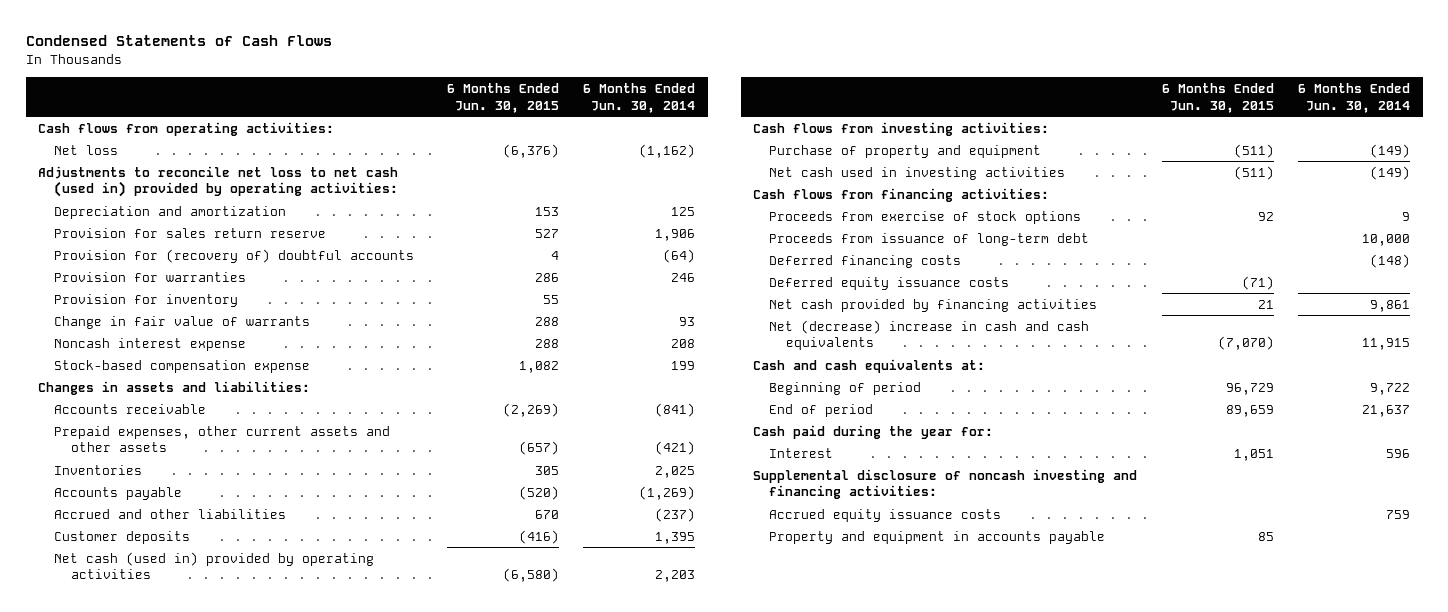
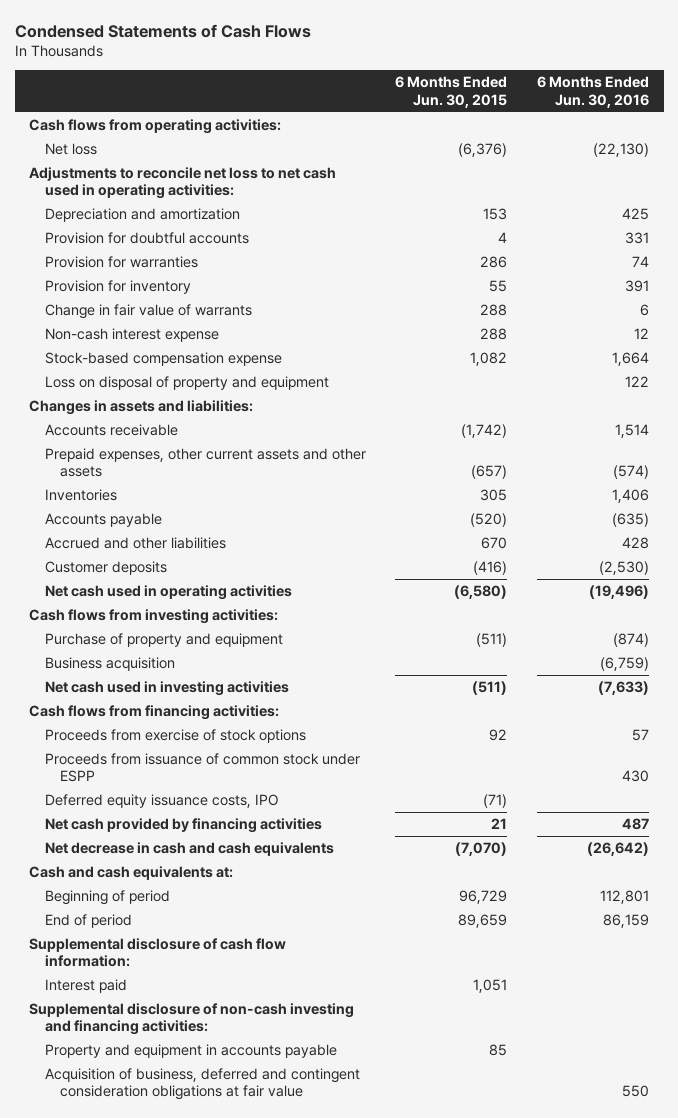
[583,83,696,113] 6 Months Ended Jun. 30, 2014 -> none
none -> [536,76,649,108] 6 Months Ended Jun. 30, 2016
[37,165,399,198] Adjustments to reconcile net loss to net cash (used in) provided by operating activities: -> [29,167,337,200] Adjustments to reconcile net loss to net cash used in operating activities:
[54,227,327,238] Provision for sales return reserve -> none
[54,248,415,263] Provision for (recovery of) doubtful accounts -> [44,232,249,245] Provision for doubtful accounts
[54,337,247,351] Noncash interest expense -> [44,328,219,343] Non-cash interest expense
none -> [44,376,329,391] Loss on disposal of property and equipment
[502,402,559,417] (2,269) -> [461,424,508,439] (1,742)
[54,551,375,580] Net cash (used in) provided by operating activities -> [44,585,292,601] Net cash used in operating activities
none -> [44,657,175,672] Business acquisition
[769,232,1090,246] Proceeds from issuance of long-term debt -> none
[769,254,962,268] Deferred financing costs -> none
none -> [44,753,360,783] Proceeds from issuance of common stock under ESPP
[769,276,1010,290] Deferred equity issuance costs -> [44,794,279,809] Deferred equity issuance costs, IPO
[769,319,1090,351] Net (decrease) increase in cash and cash equivalents -> [44,842,334,857] Net decrease in cash and cash equivalents
[752,424,993,439] Cash paid during the year for: -> none
[769,508,1002,522] Accrued equity issuance costs -> none
none -> [29,938,287,968] Supplemental disclosure of cash flow information:
[769,447,834,458] Interest -> [44,979,127,994] Interest paid
[752,468,1137,500] Supplemental disclosure of noncash investing and financing activities: -> [29,1003,355,1036] Supplemental disclosure of non-cash investing and financing activities:
none -> [44,1068,360,1101] Acquisition of business, deferred and contingent consideration obligations at fair value

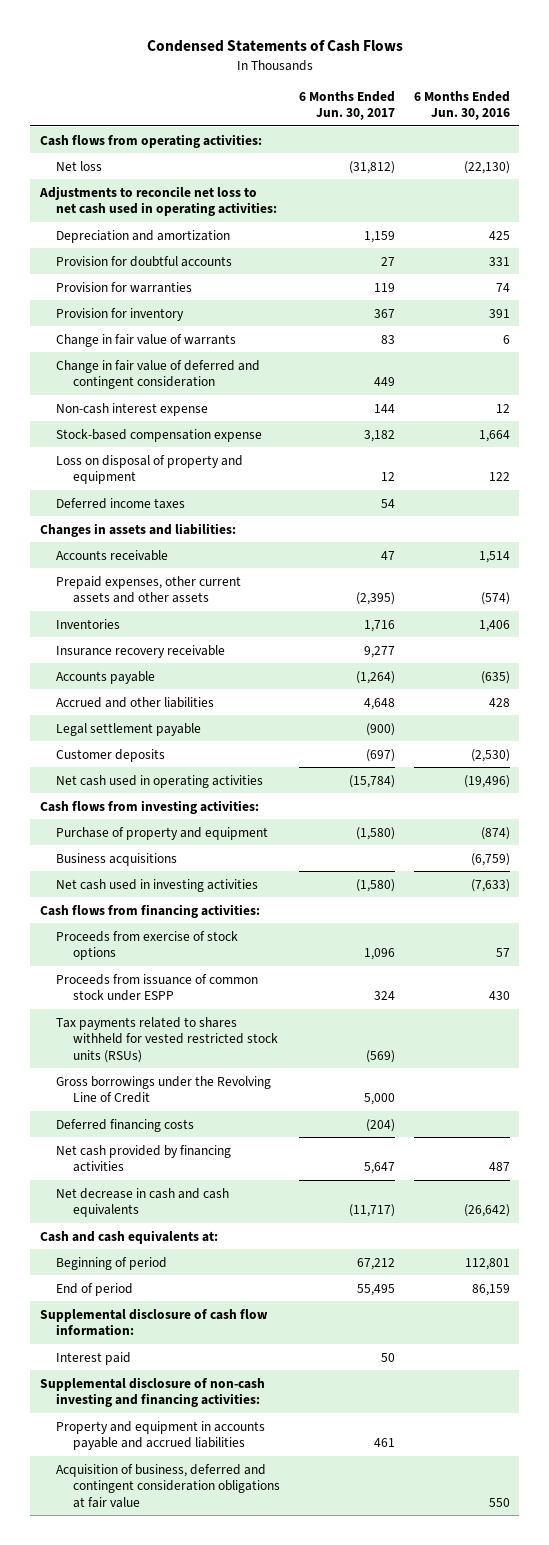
[395,76,508,108] 6 Months Ended Jun. 30, 2015 -> none
none -> [298,90,395,121] 6 Months Ended Jun. 30, 2017
none -> [56,359,261,390] Change in fair value of deferred and contingent consideration
none -> [56,497,186,509] Deferred income taxes
none -> [56,644,226,658] Insurance recovery receivable
none -> [56,722,202,736] Legal settlement payable
[44,657,175,672] Business acquisition -> [56,852,178,866] Business acquisitions
[44,794,279,809] Deferred equity issuance costs, IPO -> none
none -> [56,1016,278,1063] Tax payments related to shares withheld for vested restricted stock units (RSUs)
none -> [56,1075,272,1104] Gross borrowings under the Revolving Line of Credit
none -> [56,1118,195,1132] Deferred financing costs
[44,1044,337,1059] Property and equipment in accounts payable -> [56,1420,266,1451] Property and equipment in accounts payable and accrued liabilities

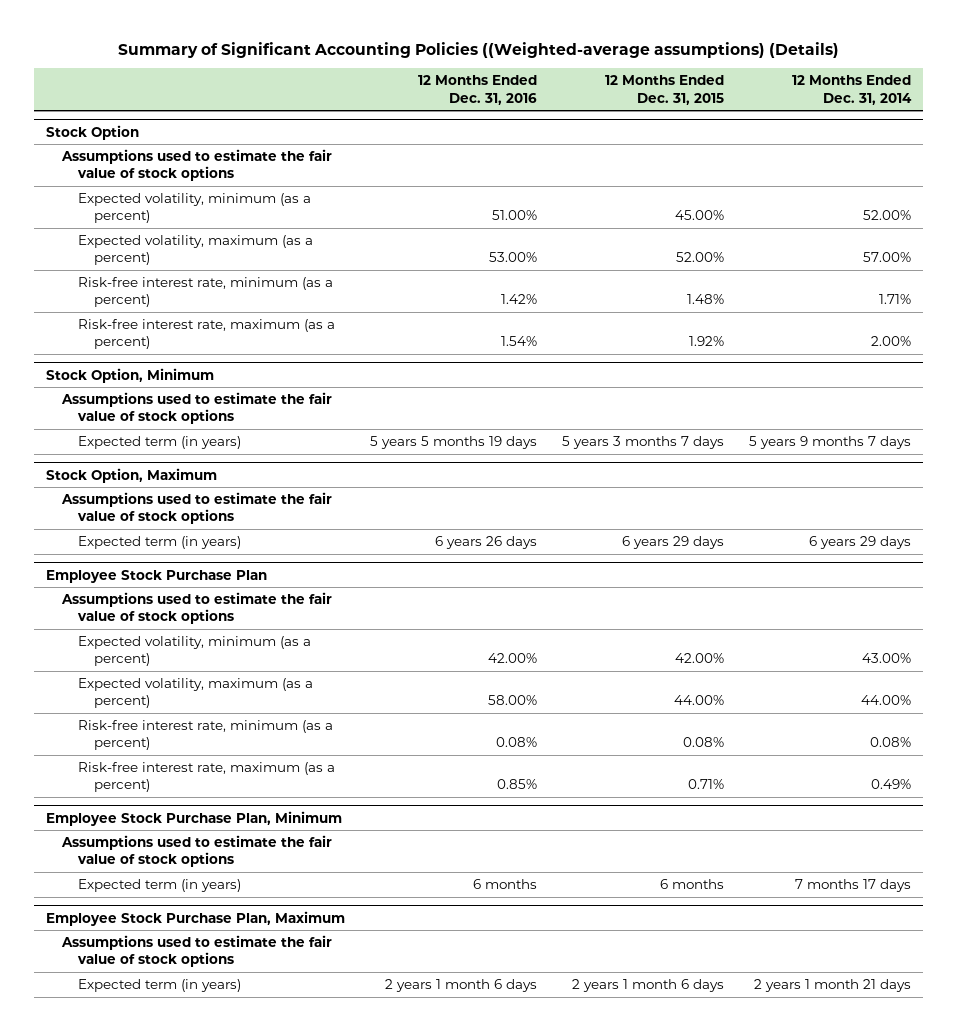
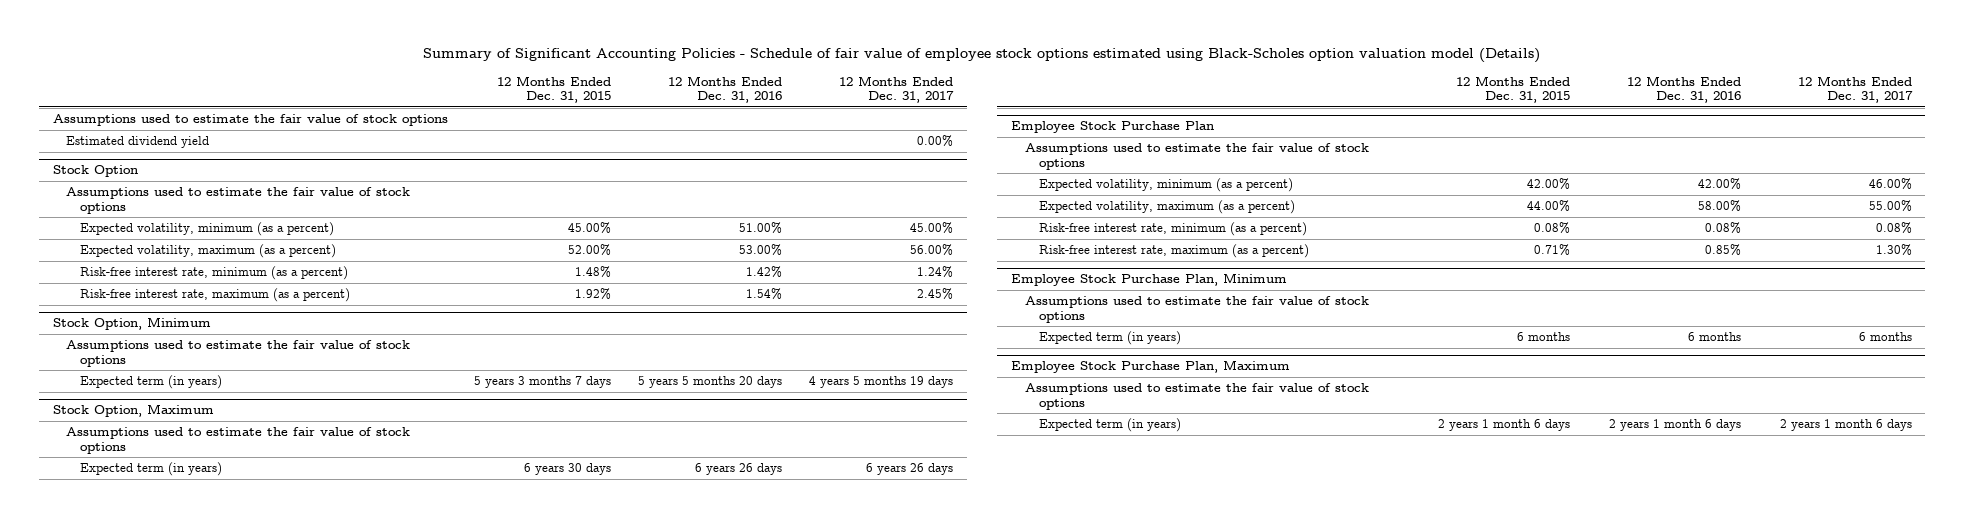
[117,41,839,58] Summary of Significant Accounting Policies ((Weighted-average assumptions) (Details) -> [423,48,1541,64] Summary of Significant Accounting Policies - Schedule of fair value of employee stock options estimated using Black-Scholes option valuation model (Details)
[791,75,912,105] 12 Months Ended Dec. 31, 2014 -> none
none -> [839,75,955,104] 12 Months Ended Dec. 31, 2017
none -> [52,114,448,127] Assumptions used to estimate the fair value of stock options
none -> [66,136,210,149] Estimated dividend yield
[370,436,538,450] 5 years 5 months 19 days -> [638,376,783,389] 5 years 5 months 20 days
[622,536,725,550] 6 years 29 days -> [524,463,612,476] 6 years 30 days

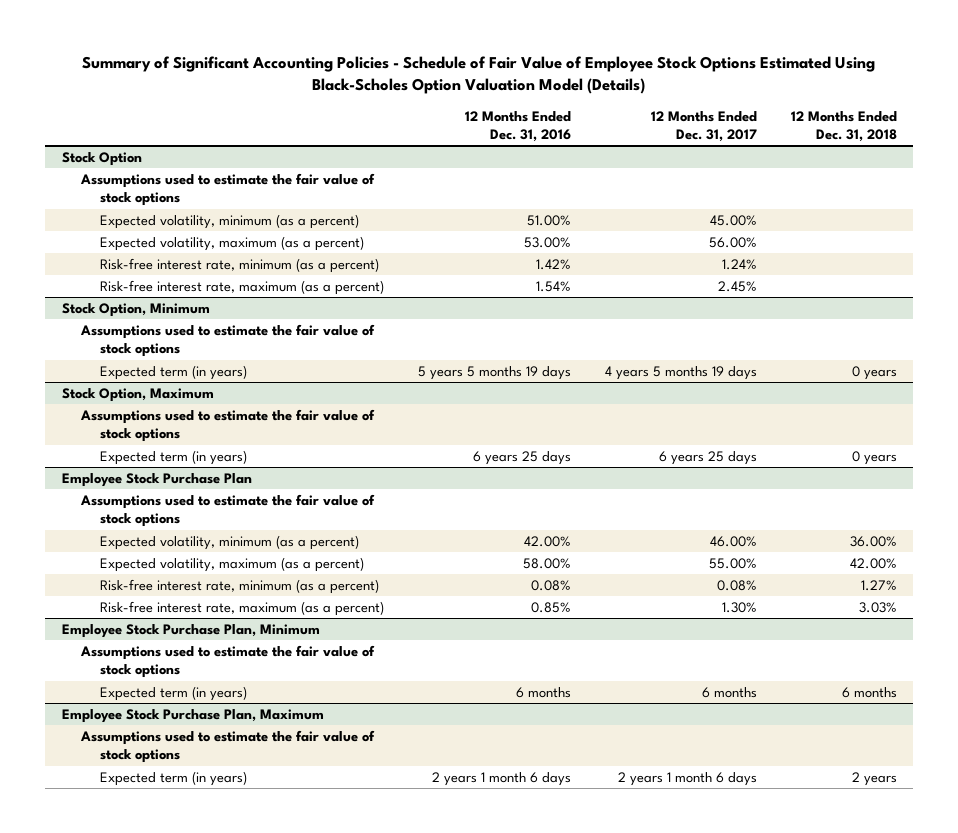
[423,48,1541,64] Summary of Significant Accounting Policies - Schedule of fair value of employee stock options estimated using Black-Scholes option valuation model (Details) -> [82,55,876,95] Summary of Significant Accounting Policies - Schedule of Fair Value of Employee Stock Options Estimated Using Black-Scholes Option Valuation Model (Details)
[497,75,612,104] 12 Months Ended Dec. 31, 2015 -> none
none -> [790,110,897,142] 12 Months Ended Dec. 31, 2018
[52,114,448,127] Assumptions used to estimate the fair value of stock options -> none
[66,136,210,149] Estimated dividend yield -> none
[638,376,783,389] 5 years 5 months 20 days -> [417,366,571,381] 5 years 5 months 19 days
[695,463,783,476] 6 years 26 days -> [472,451,571,466] 6 years 25 days
[866,463,954,476] 6 years 26 days -> [658,451,757,466] 6 years 25 days

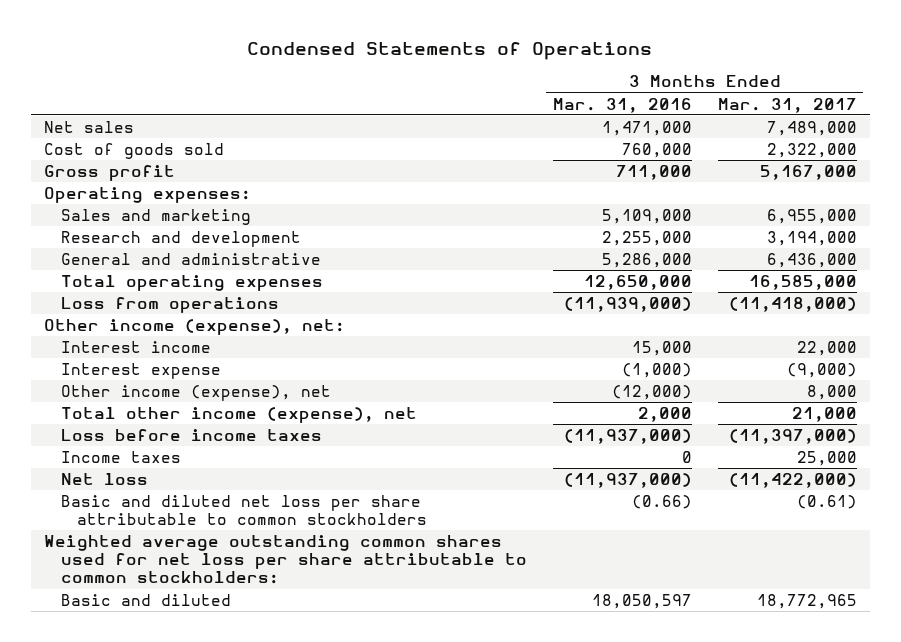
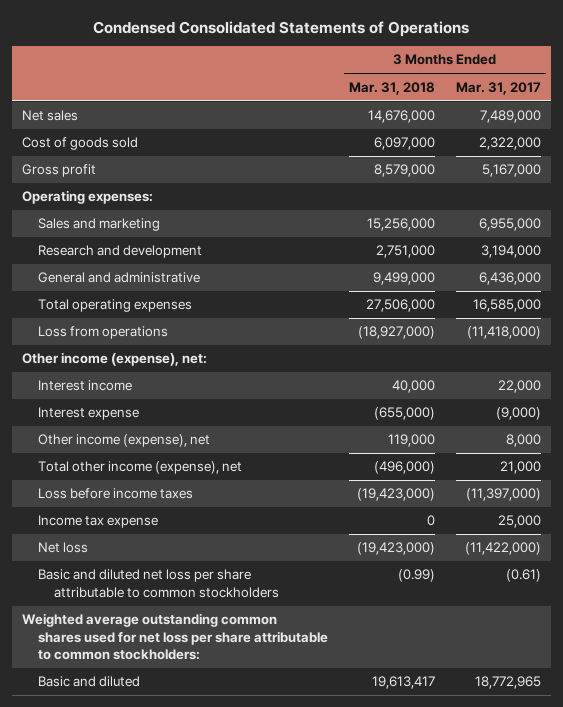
[247,42,653,61] Condensed Statements of Operations -> [93,20,470,37] Condensed Consolidated Statements of Operations
[552,97,692,113] Mar. 31, 2016 -> none
none -> [348,81,435,95] Mar. 31, 2018
[60,450,181,463] Income taxes -> [38,515,159,529] Income tax expense

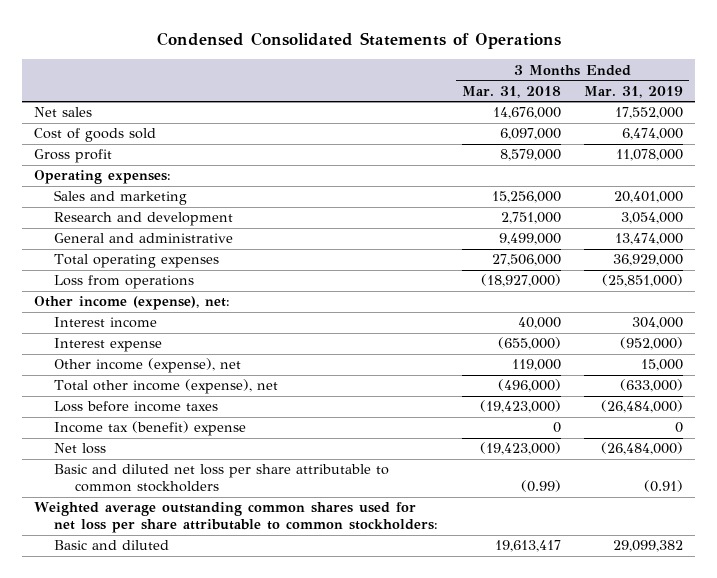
[455,81,541,95] Mar. 31, 2017 -> none
none -> [584,85,684,98] Mar. 31, 2019
[38,515,159,529] Income tax expense -> [54,421,247,437] Income tax (benefit) expense

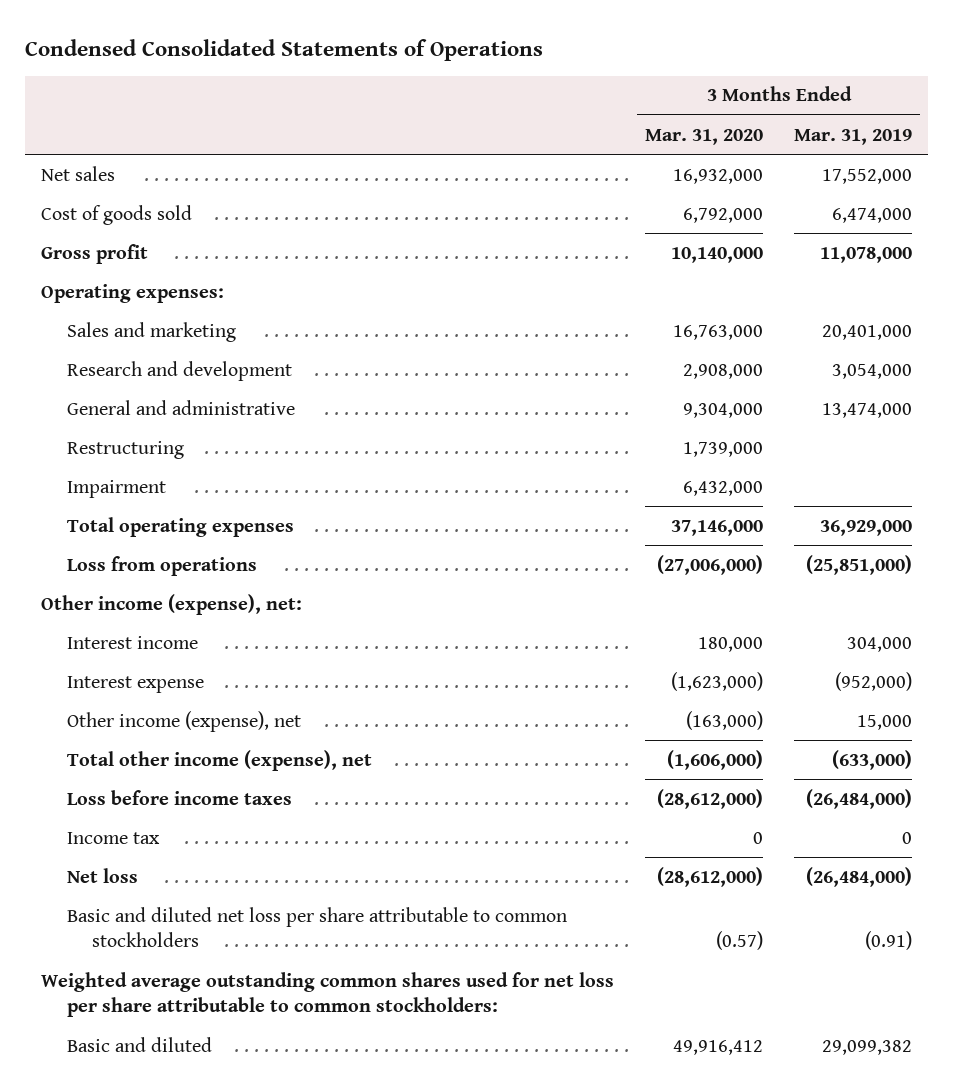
[461,85,561,98] Mar. 31, 2018 -> none
none -> [645,128,764,145] Mar. 31, 2020
none -> [66,440,184,459] Restructuring
none -> [66,479,166,498] Impairment
[54,421,247,437] Income tax (benefit) expense -> [66,831,160,844] Income tax

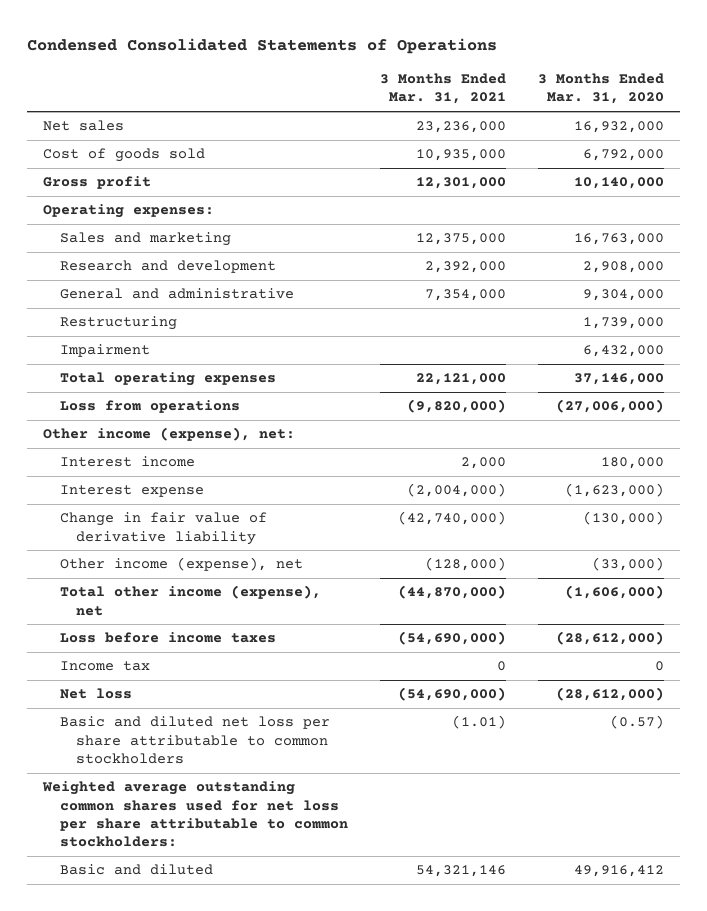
[794,128,913,145] Mar. 31, 2019 -> none
none -> [379,73,506,105] 3 Months Ended Mar. 31, 2021
none -> [59,512,267,545] Change in fair value of derivative liability
[686,710,764,730] (163,000) -> [591,557,664,572] (33,000)

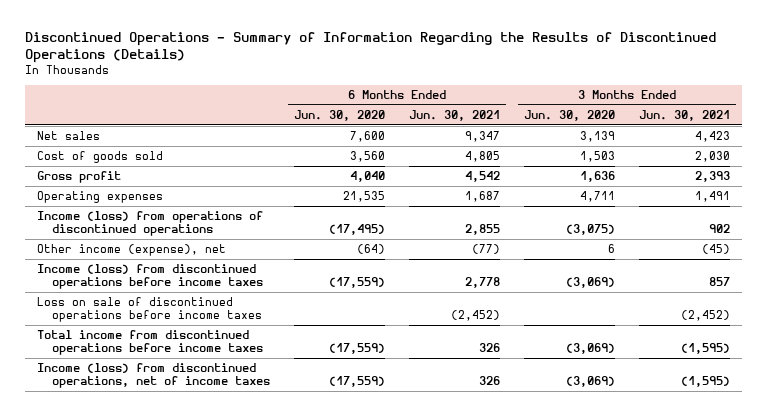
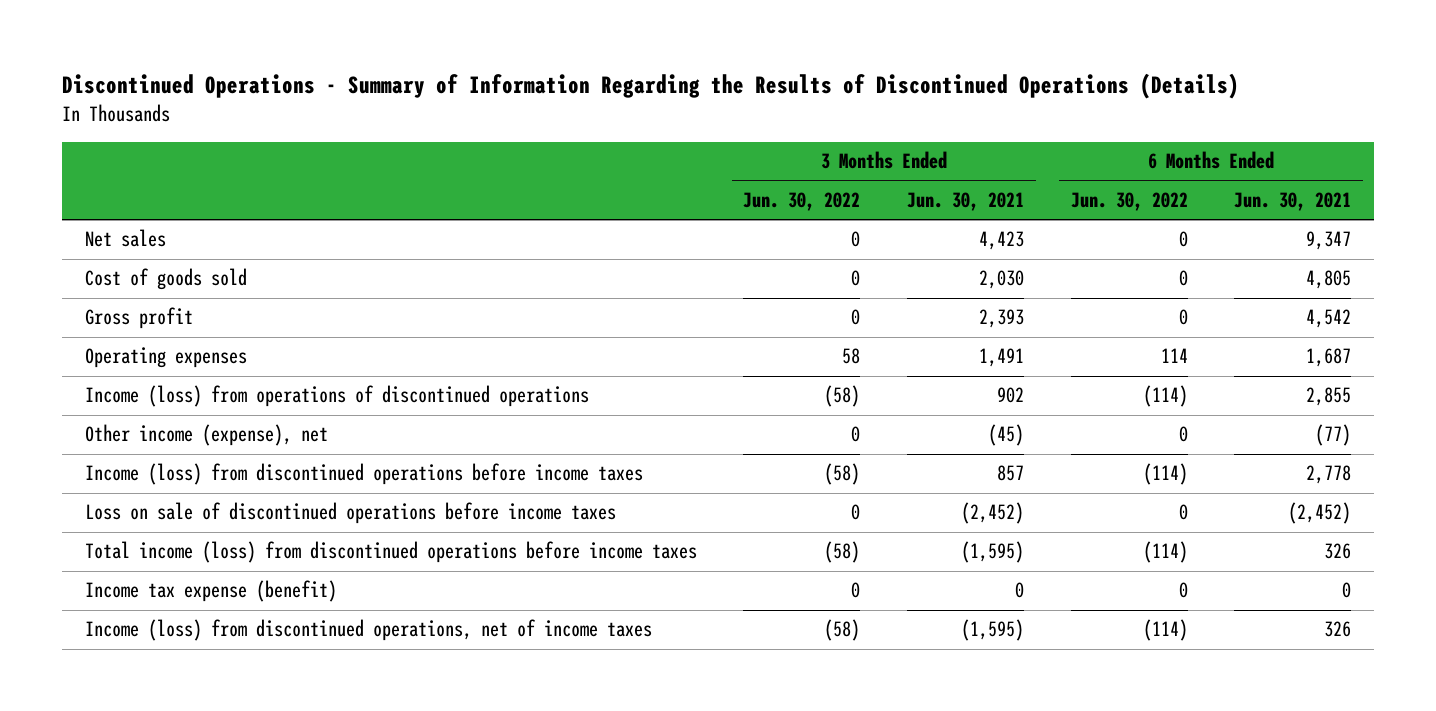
[294,109,386,121] Jun. 30, 2020 -> none
[524,109,616,121] Jun. 30, 2020 -> none
none -> [743,191,861,211] Jun. 30, 2022
none -> [1070,191,1188,211] Jun. 30, 2022
[37,330,264,356] Total income from discontinued operations before income taxes -> [84,541,697,564] Total income (loss) from discontinued operations before income taxes
none -> [84,580,337,603] Income tax expense (benefit)

